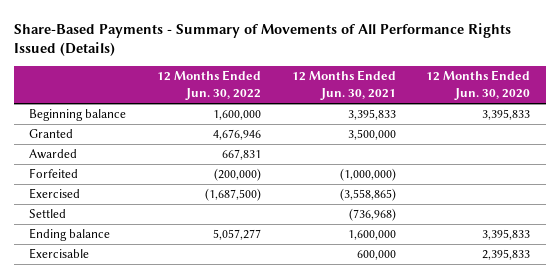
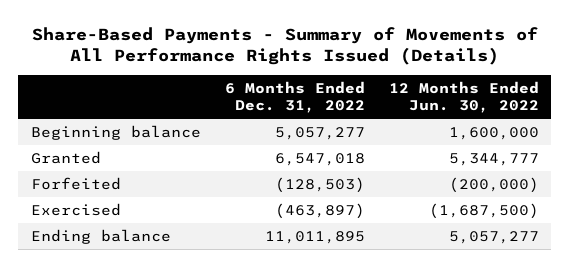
[291,70,396,101] 12 Months Ended Jun. 30, 2021 -> none
[426,70,531,101] 12 Months Ended Jun. 30, 2020 -> none
none -> [224,81,365,114] 6 Months Ended Dec. 31, 2022
[29,149,78,160] Awarded -> none
[212,129,261,141] 4,676,946 -> [449,152,540,166] 5,344,777
[29,209,67,219] Settled -> none
[29,248,90,260] Exercisable -> none

